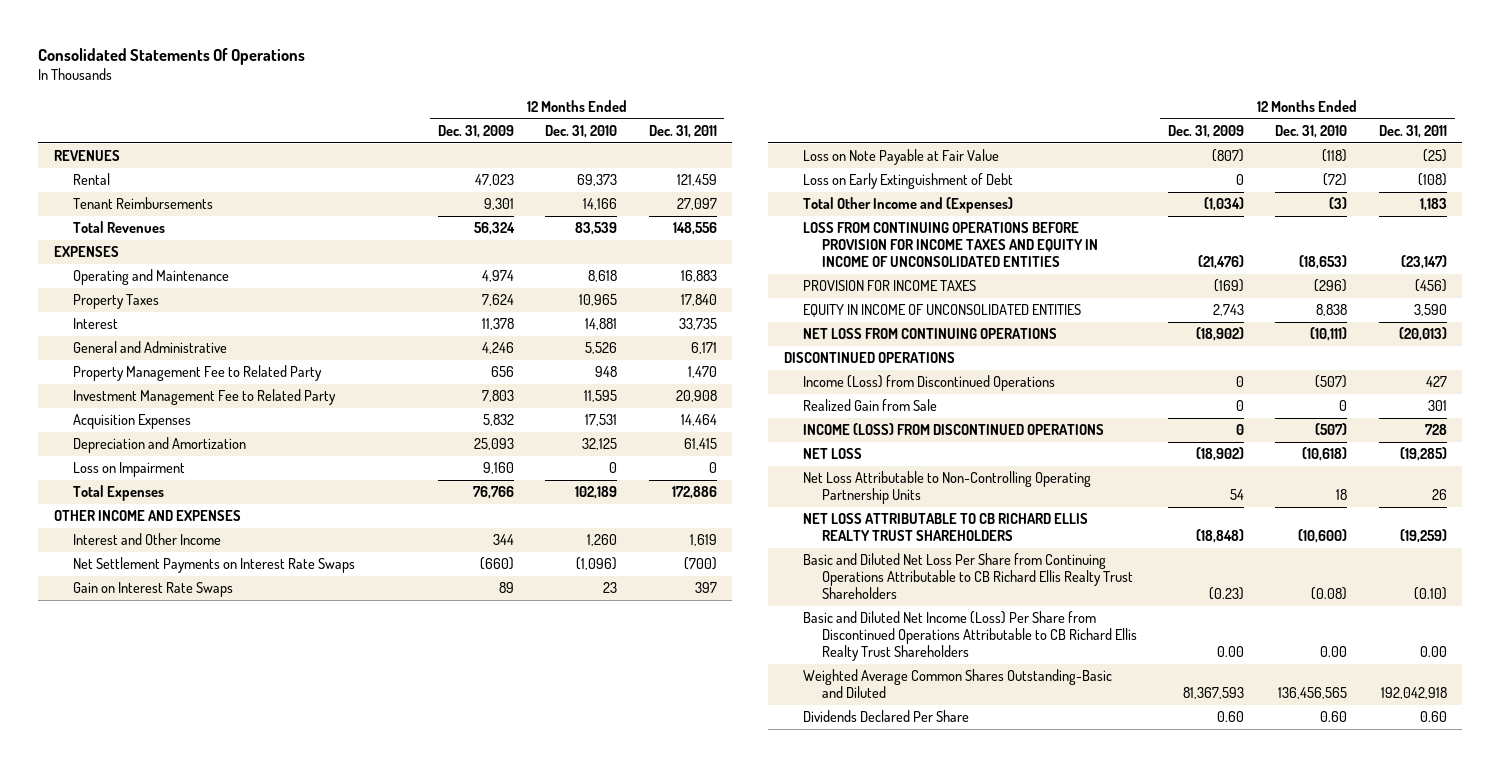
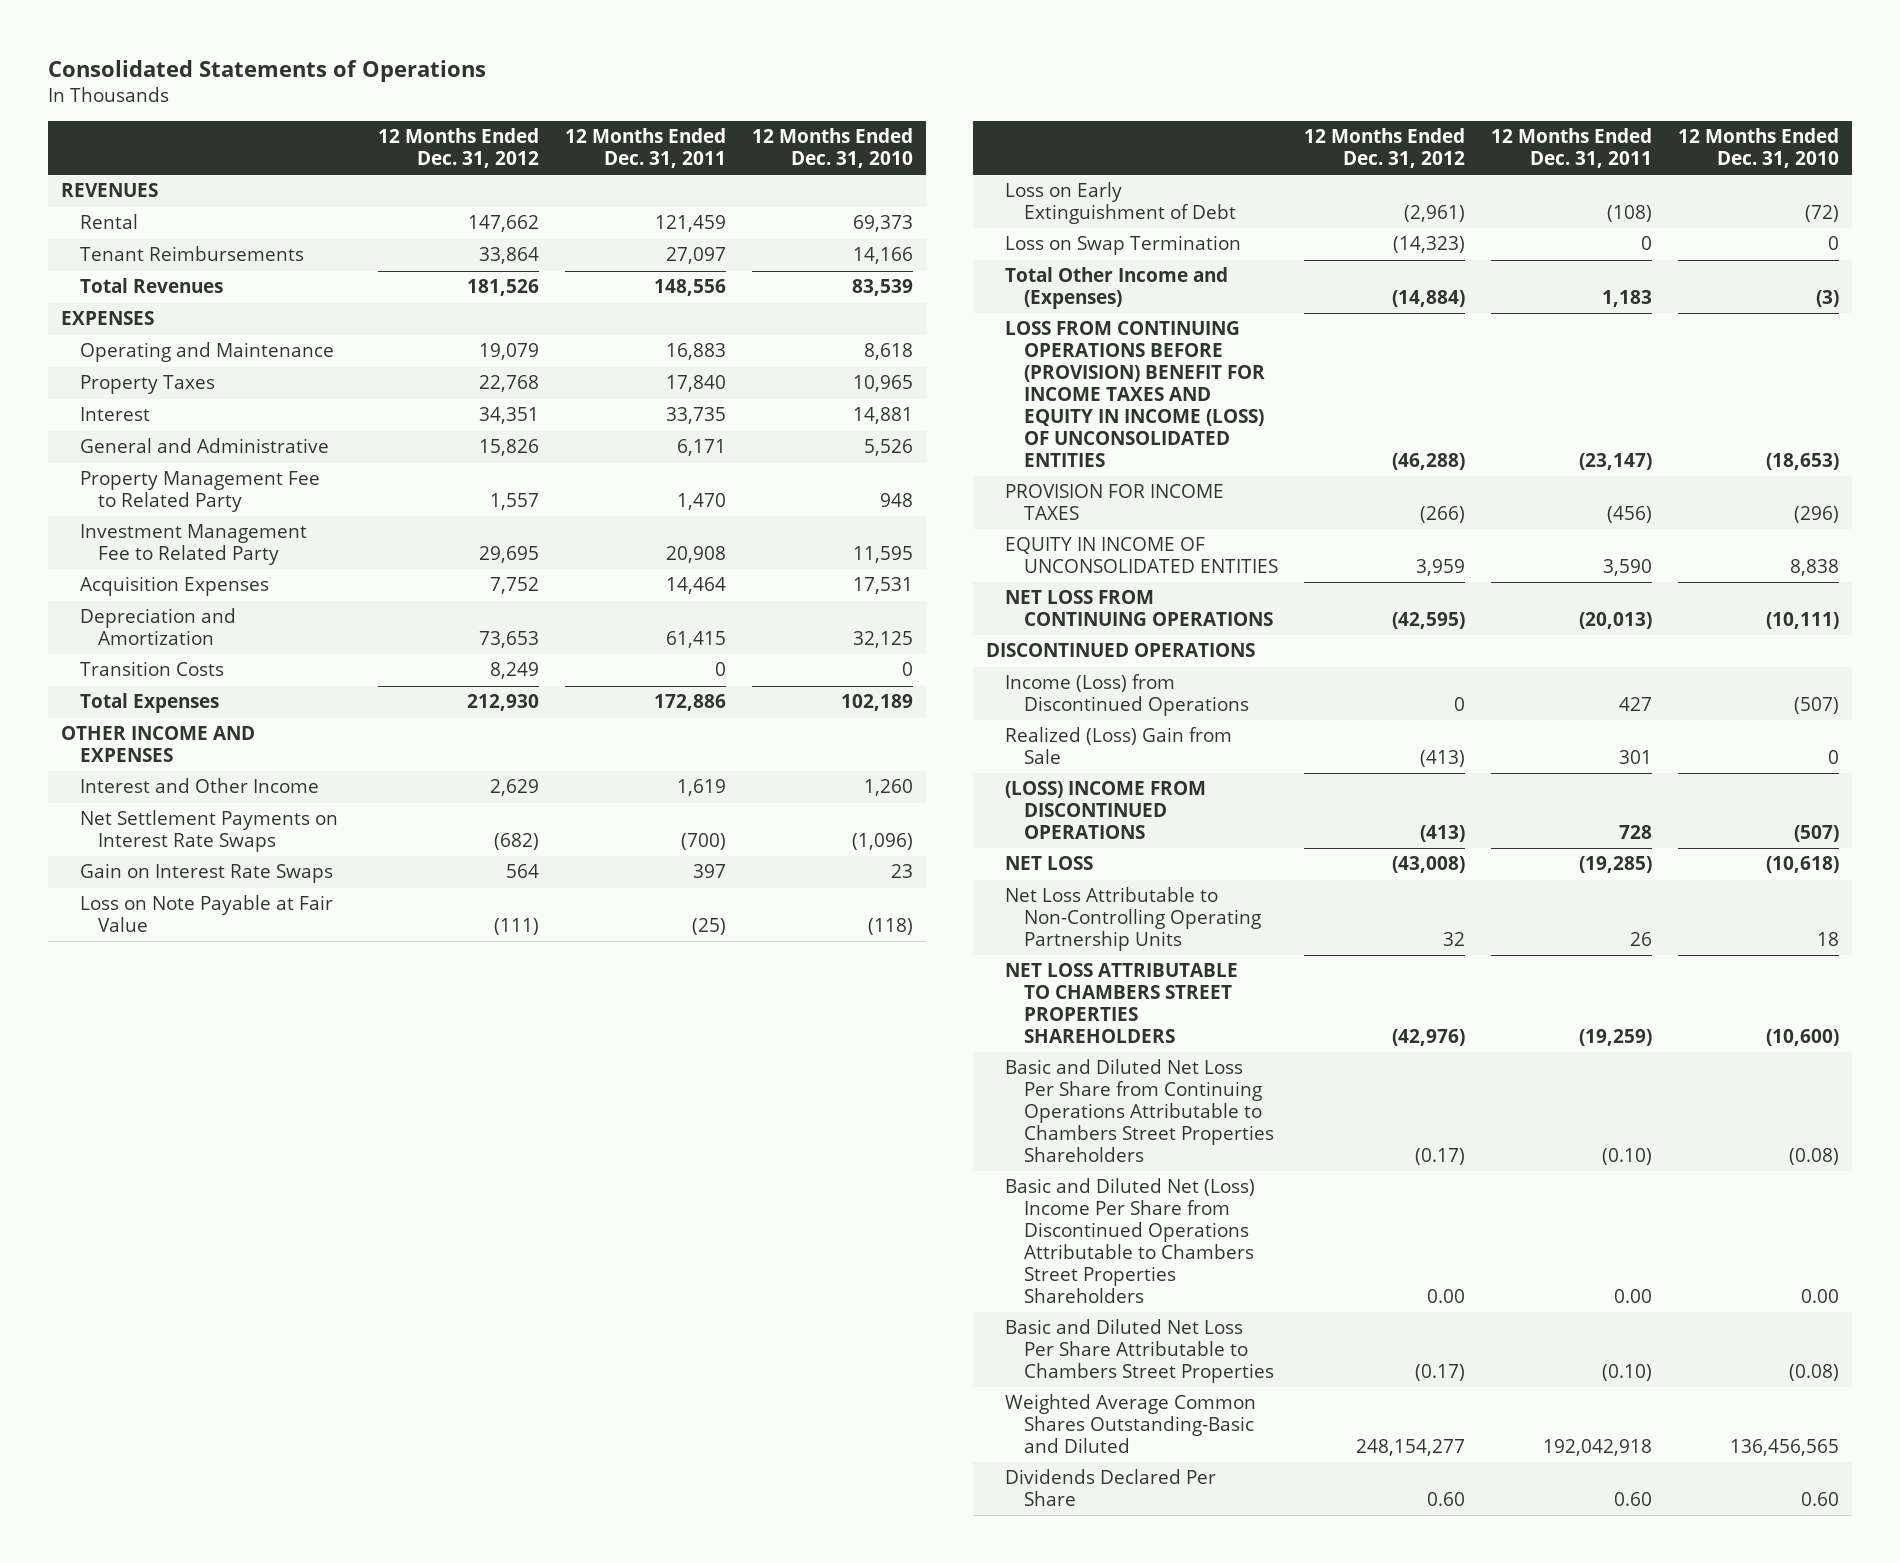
[38,47,306,65] Consolidated Statements Of Operations -> [47,59,486,82] Consolidated Statements of Operations
[437,125,514,139] Dec. 31, 2009 -> none
none -> [378,128,540,169] 12 Months Ended Dec. 31, 2012
[72,462,185,478] Loss on Impairment -> none
none -> [79,661,224,677] Transition Costs
none -> [1005,235,1242,256] Loss on Swap Termination
[802,222,1098,268] LOSS FROM CONTINUING OPERATIONS BEFORE PROVISION FOR INCOME TAXES AND EQUITY IN INCOME OF UNCONSOLIDATED ENTITIES -> [1005,321,1266,468] LOSS FROM CONTINUING OPERATIONS BEFORE (PROVISION) BENEFIT FOR INCOME TAXES AND EQUITY IN INCOME (LOSS) OF UNCONSOLIDATED ENTITIES
[802,399,937,412] Realized Gain from Sale -> [1005,727,1233,765] Realized (Loss) Gain from Sale
[802,423,1104,436] INCOME (LOSS) FROM DISCONTINUED OPERATIONS -> [1005,781,1207,840] (LOSS) INCOME FROM DISCONTINUED OPERATIONS
[802,513,1088,542] NET LOSS ATTRIBUTABLE TO CB RICHARD ELLIS REALTY TRUST SHAREHOLDERS -> [1005,963,1239,1044] NET LOSS ATTRIBUTABLE TO CHAMBERS STREET PROPERTIES SHAREHOLDERS
[802,553,1133,600] Basic and Diluted Net Loss Per Share from Continuing Operations Attributable to CB Richard Ellis Realty Trust Shareholders -> [1005,1059,1275,1163] Basic and Diluted Net Loss Per Share from Continuing Operations Attributable to Chambers Street Properties Shareholders
none -> [1005,1178,1256,1304] Basic and Diluted Net (Loss) Income Per Share from Discontinued Operations Attributable to Chambers Street Properties Shareholders
[802,611,1137,662] Basic and Diluted Net Income (Loss) Per Share from Discontinued Operations Attributable to CB Richard Ellis Realty Trust Shareholders -> [1005,1319,1275,1384] Basic and Diluted Net Loss Per Share Attributable to Chambers Street Properties
[1320,646,1348,658] 0.00 -> [1788,1364,1839,1382] (0.08)
[1419,646,1447,658] 0.00 -> [1601,1364,1652,1382] (0.10)

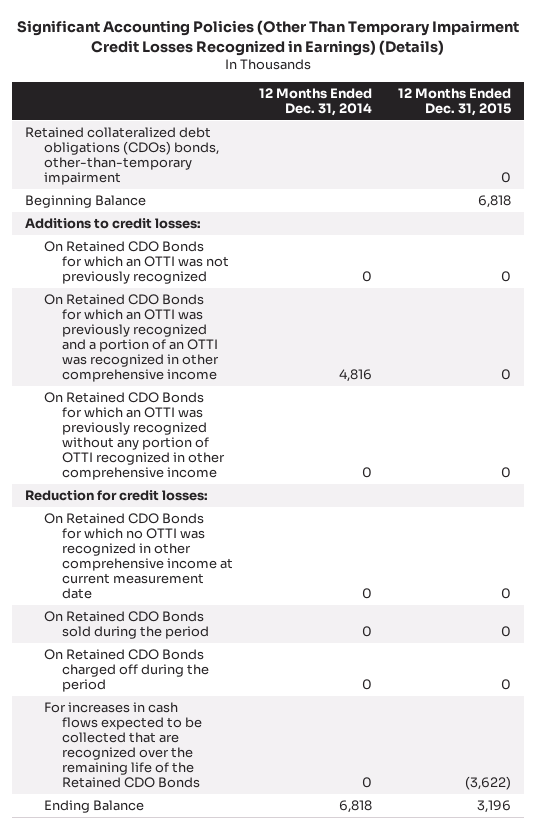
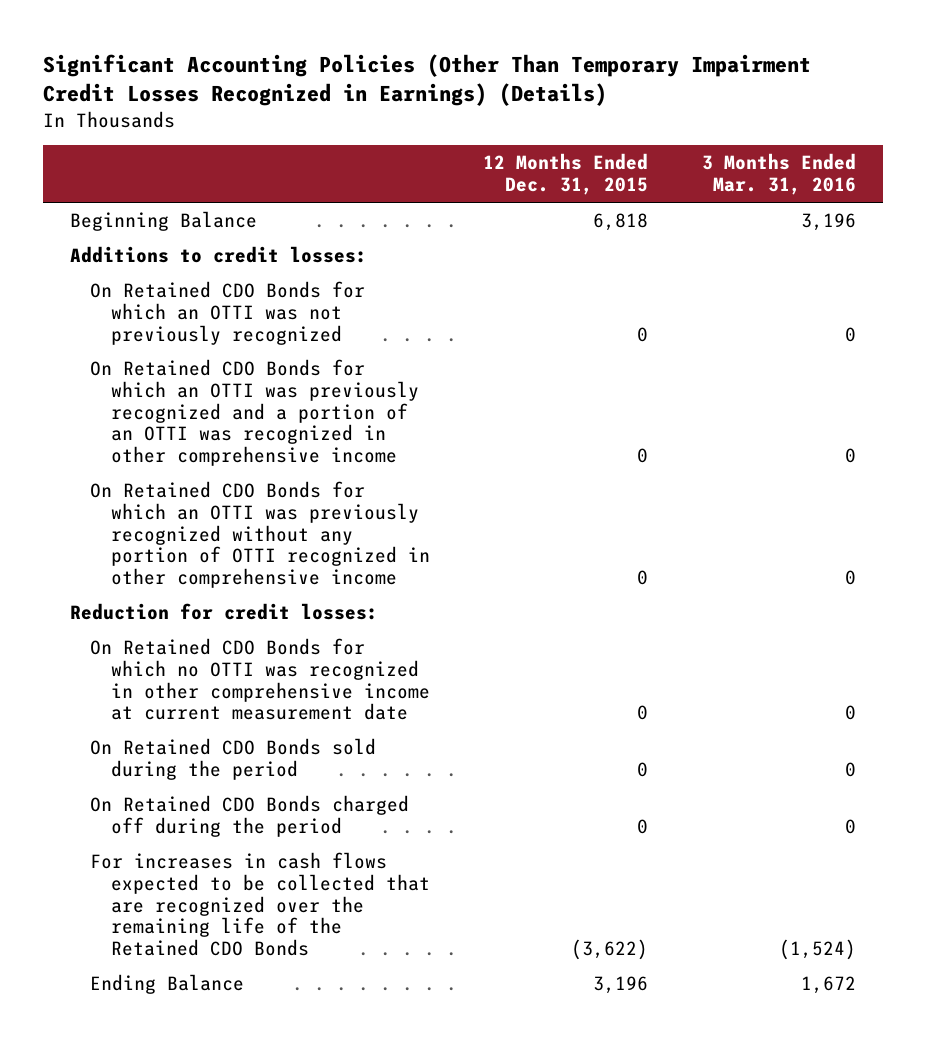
[258,87,372,116] 12 Months Ended Dec. 31, 2014 -> none
none -> [701,153,856,196] 3 Months Ended Mar. 31, 2016
[25,127,219,186] Retained collateralized debt obligations (CDOs) bonds, other-than-temporary impairment -> none

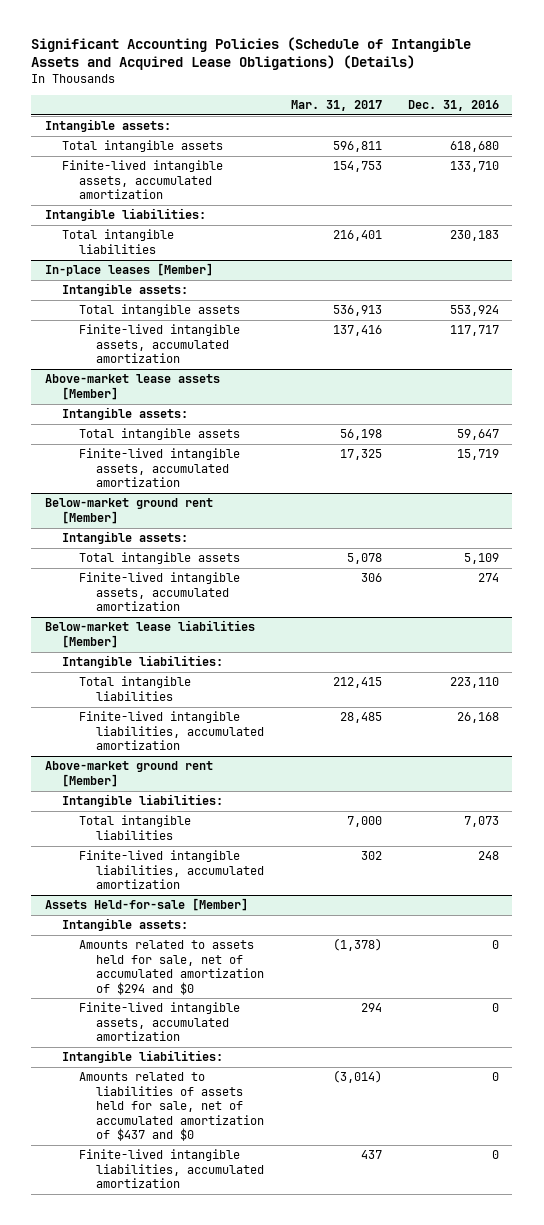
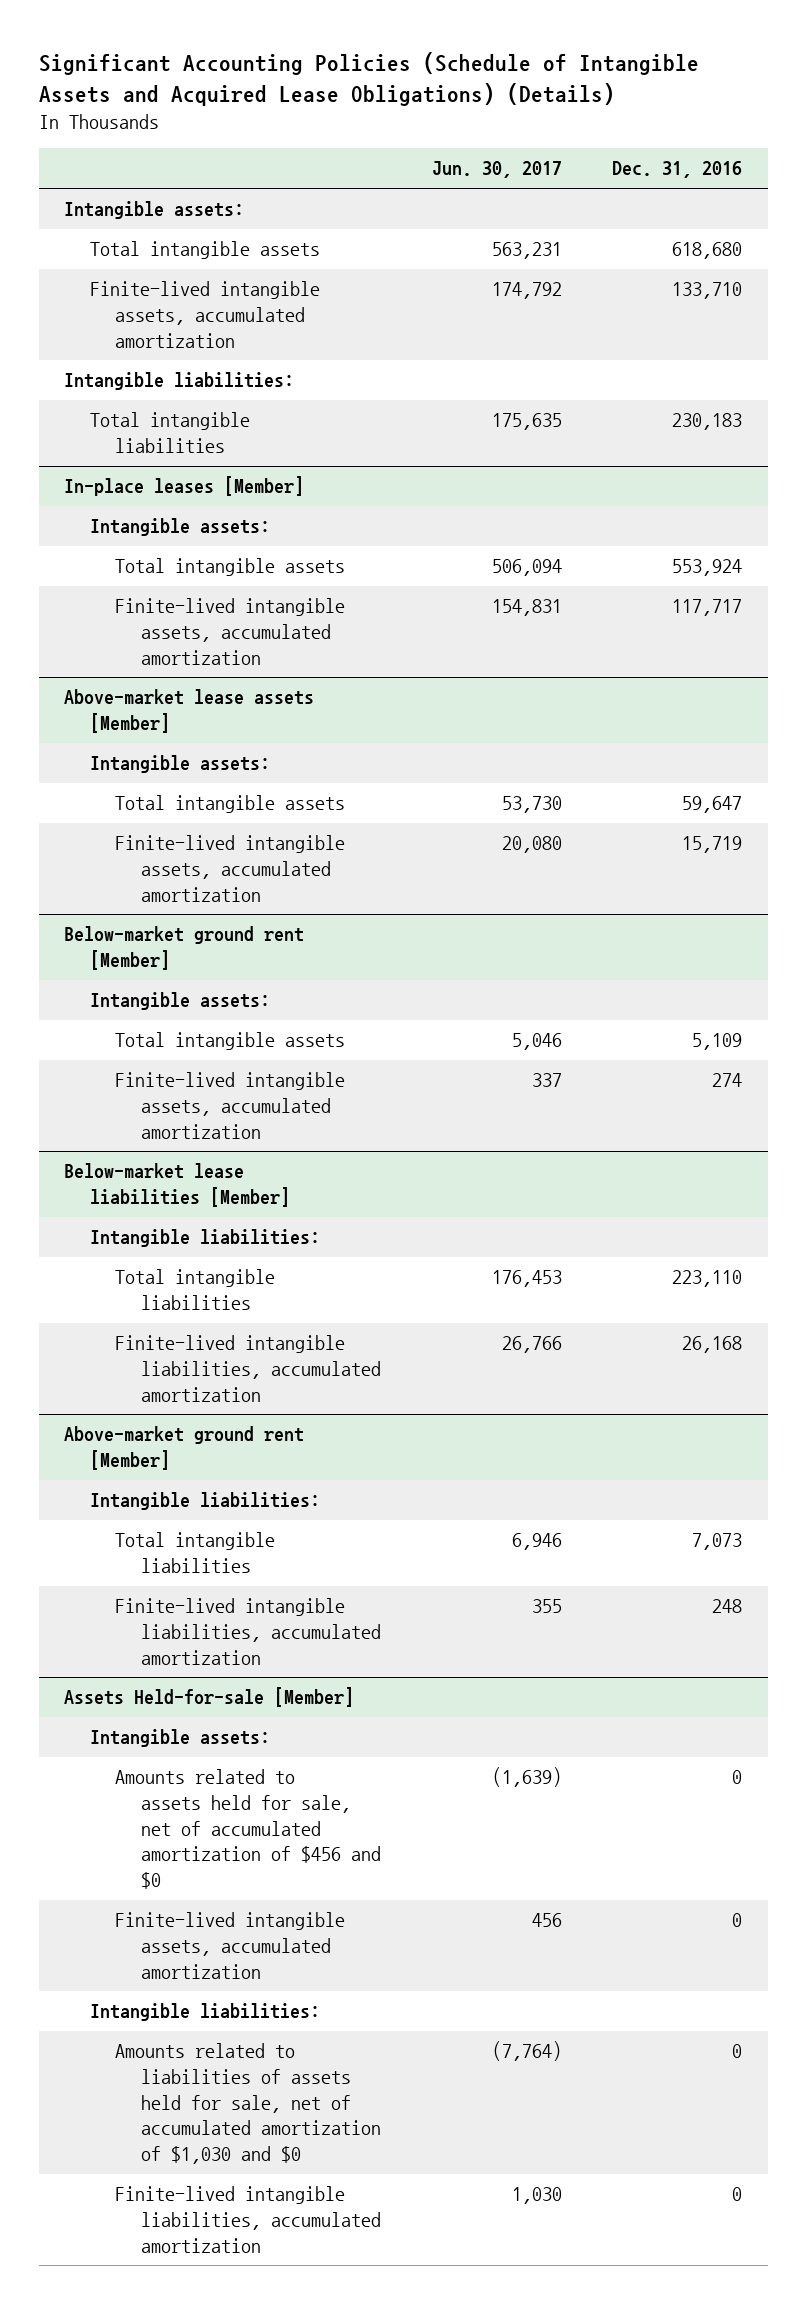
[290,99,382,111] Mar. 31, 2017 -> none
none -> [431,161,562,179] Jun. 30, 2017
[78,940,264,995] Amounts related to assets held for sale, net of accumulated amortization of $294 and $0 -> [115,1769,381,1890] Amounts related to assets held for sale, net of accumulated amortization of $456 and $0
[78,1072,264,1141] Amounts related to liabilities of assets held for sale, net of accumulated amortization of $437 and $0 -> [115,2043,381,2165] Amounts related to liabilities of assets held for sale, net of accumulated amortization of $1,030 and $0

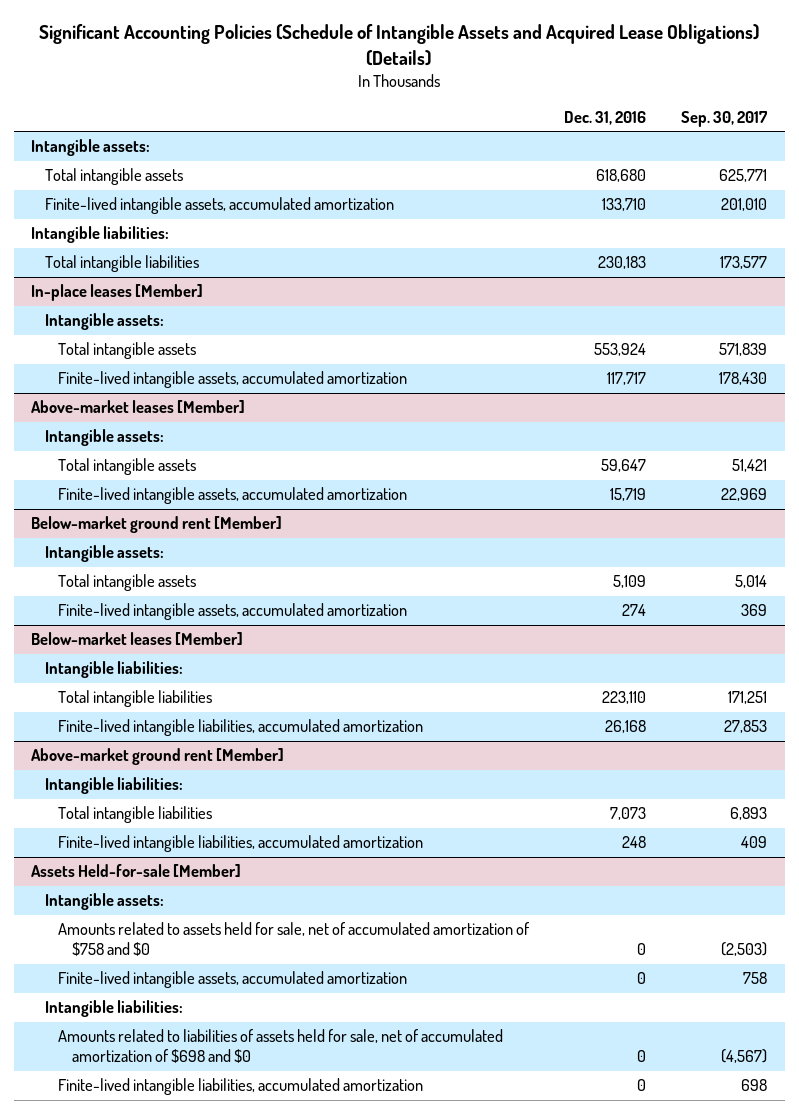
[431,161,562,179] Jun. 30, 2017 -> none
none -> [681,111,769,128] Sep. 30, 2017
[64,689,315,734] Above-market lease assets [Member] -> [31,400,246,414] Above-market leases [Member]
[64,1163,290,1208] Below-market lease liabilities [Member] -> [31,632,244,646] Below-market leases [Member]
[115,1769,381,1890] Amounts related to assets held for sale, net of accumulated amortization of $456 and $0 -> [58,922,531,957] Amounts related to assets held for sale, net of accumulated amortization of $758 and $0
[115,2043,381,2165] Amounts related to liabilities of assets held for sale, net of accumulated amortization of $1,030 and $0 -> [58,1029,504,1064] Amounts related to liabilities of assets held for sale, net of accumulated amortization of $698 and $0

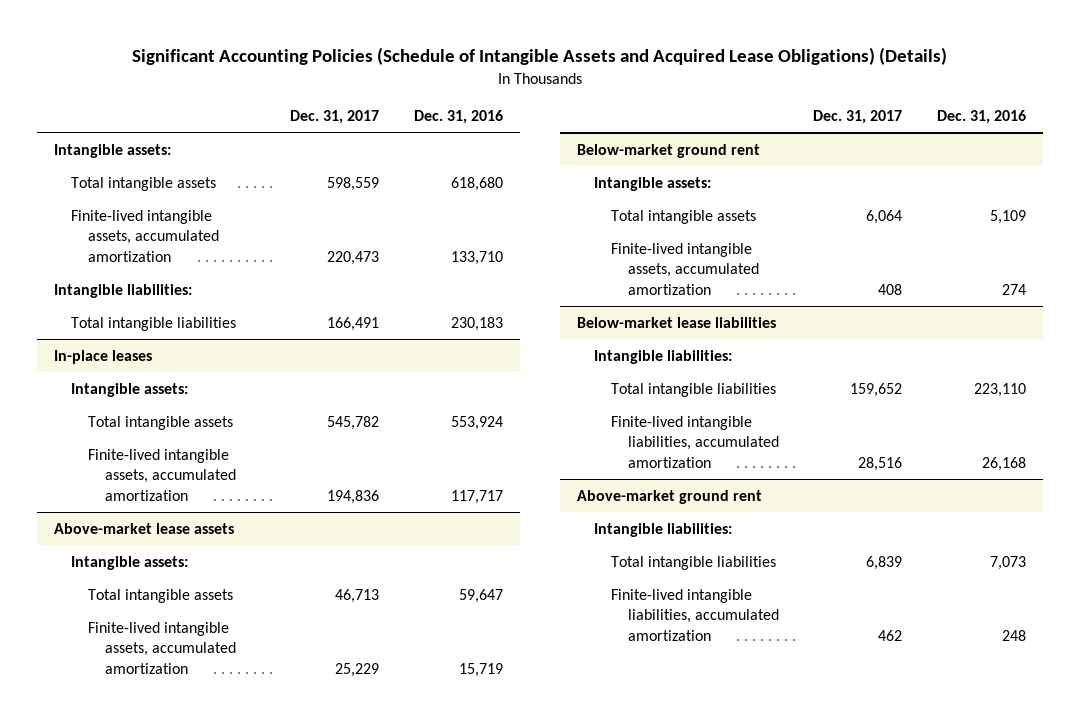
[681,111,769,128] Sep. 30, 2017 -> none
none -> [290,110,380,125] Dec. 31, 2017
[31,284,204,302] In-place leases [Member] -> [53,349,152,364] In-place leases
[31,400,246,414] Above-market leases [Member] -> [53,522,234,534] Above-market lease assets
[31,516,283,534] Below-market ground rent [Member] -> [577,143,761,158] Below-market ground rent
[31,632,244,646] Below-market leases [Member] -> [577,316,777,328] Below-market lease liabilities
[31,748,285,766] Above-market ground rent [Member] -> [577,489,763,504] Above-market ground rent
[31,864,242,878] Assets Held-for-sale [Member] -> none
[44,893,164,911] Intangible assets: -> none
[58,922,531,957] Amounts related to assets held for sale, net of accumulated amortization of $758 and $0 -> none
[58,971,408,989] Finite-lived intangible assets, accumulated amortization -> none
[44,1000,183,1018] Intangible liabilities: -> none
[58,1029,504,1064] Amounts related to liabilities of assets held for sale, net of accumulated amortization of $698 and $0 -> none
[58,1078,424,1096] Finite-lived intangible liabilities, accumulated amortization -> none

